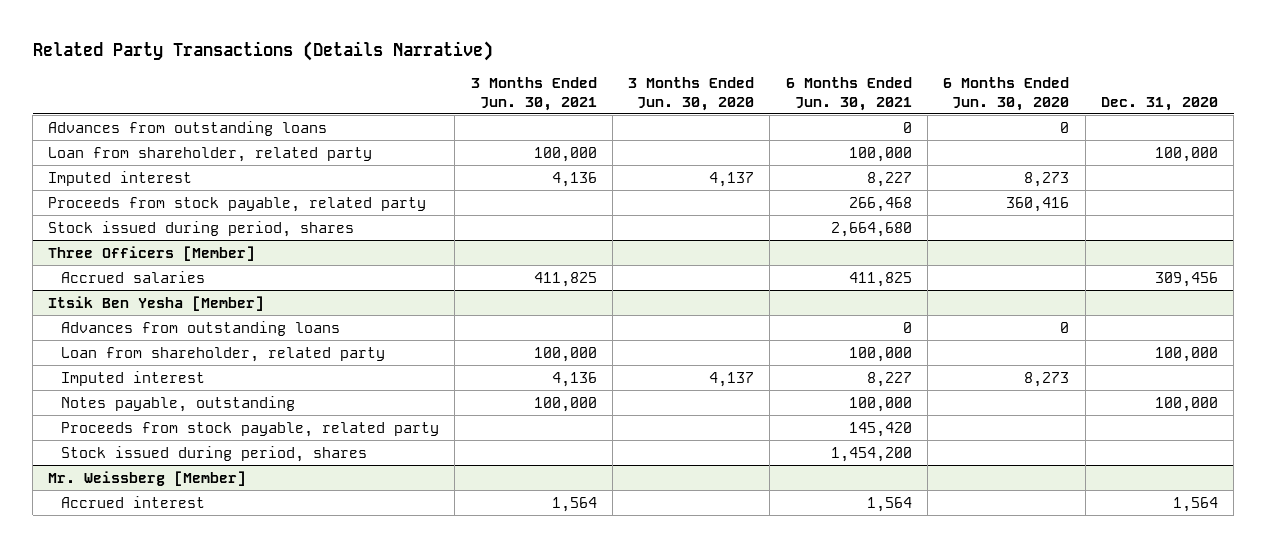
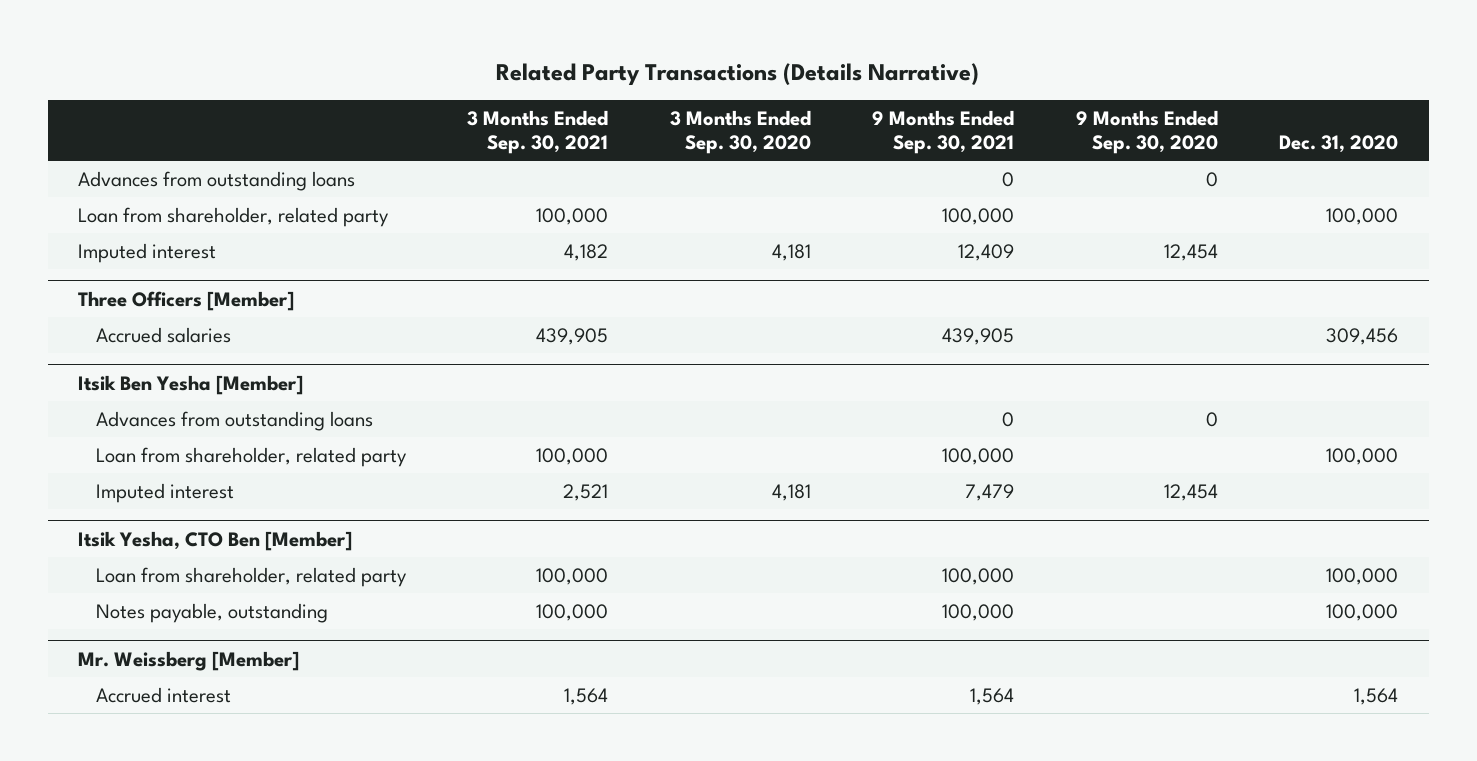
[470,77,597,111] 3 Months Ended Jun. 30, 2021 -> none
[628,77,755,111] 3 Months Ended Jun. 30, 2020 -> none
[785,77,912,111] 6 Months Ended Jun. 30, 2021 -> none
[943,77,1070,111] 6 Months Ended Jun. 30, 2020 -> none
none -> [467,110,609,155] 3 Months Ended Sep. 30, 2021
none -> [669,110,811,155] 3 Months Ended Sep. 30, 2020
none -> [872,110,1015,155] 9 Months Ended Sep. 30, 2021
none -> [1075,110,1218,155] 9 Months Ended Sep. 30, 2020
[48,196,427,212] Proceeds from stock payable, related party -> none
[48,220,355,237] Stock issued during period, shares -> none
[61,395,296,412] Notes payable, outstanding -> none
[61,421,440,437] Proceeds from stock payable, related party -> none
[61,445,368,462] Stock issued during period, shares -> none
none -> [78,530,353,551] Itsik Yesha, CTO Ben [Member]
none -> [95,566,407,587] Loan from shareholder, related party
none -> [95,602,328,623] Notes payable, outstanding

